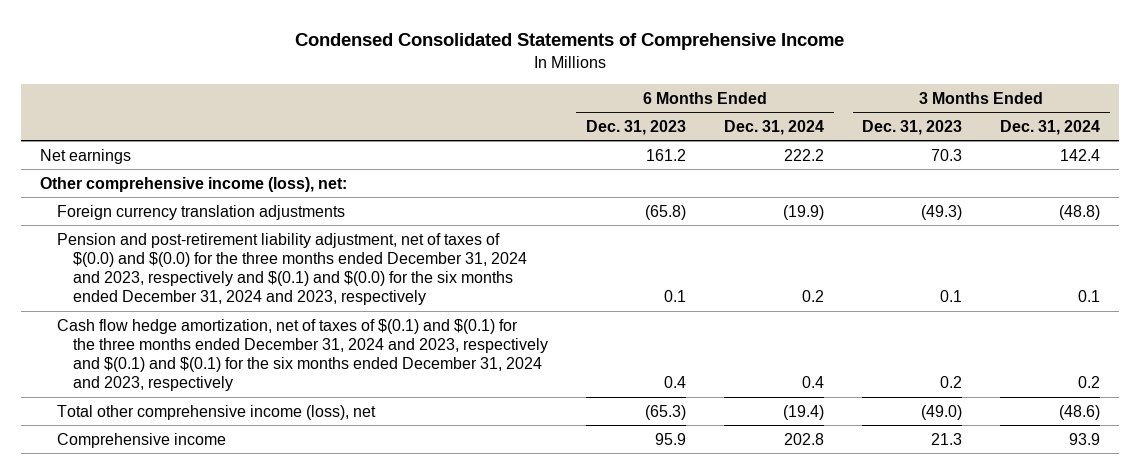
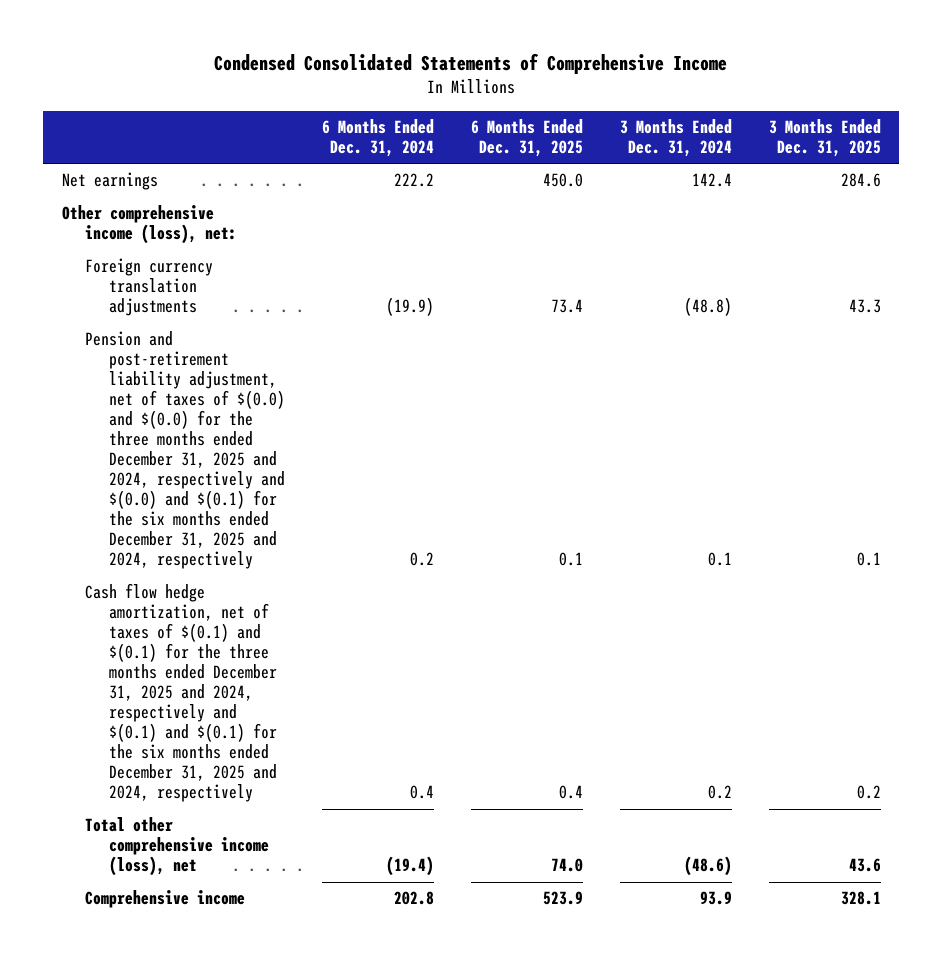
[585,119,686,135] Dec. 31, 2023 -> none
[862,119,963,135] Dec. 31, 2023 -> none
none -> [471,119,584,158] 6 Months Ended Dec. 31, 2025
none -> [768,119,881,158] 3 Months Ended Dec. 31, 2025
[56,232,527,306] Pension and post-retirement liability adjustment, net of taxes of $(0.0) and $(0.0) for the three months ended December 31, 2024 and 2023, respectively and $(0.1) and $(0.0) for the six months ended December 31, 2024 and 2023, respectively -> [85,331,286,570] Pension and post-retirement liability adjustment, net of taxes of $(0.0) and $(0.0) for the three months ended December 31, 2025 and 2024, respectively and $(0.0) and $(0.1) for the six months ended December 31, 2025 and 2024, respectively
[56,318,548,392] Cash flow hedge amortization, net of taxes of $(0.1) and $(0.1) for the three months ended December 31, 2024 and 2023, respectively and $(0.1) and $(0.1) for the six months ended December 31, 2024 and 2023, respectively -> [85,583,278,803] Cash flow hedge amortization, net of taxes of $(0.1) and $(0.1) for the three months ended December 31, 2025 and 2024, respectively and $(0.1) and $(0.1) for the six months ended December 31, 2025 and 2024, respectively

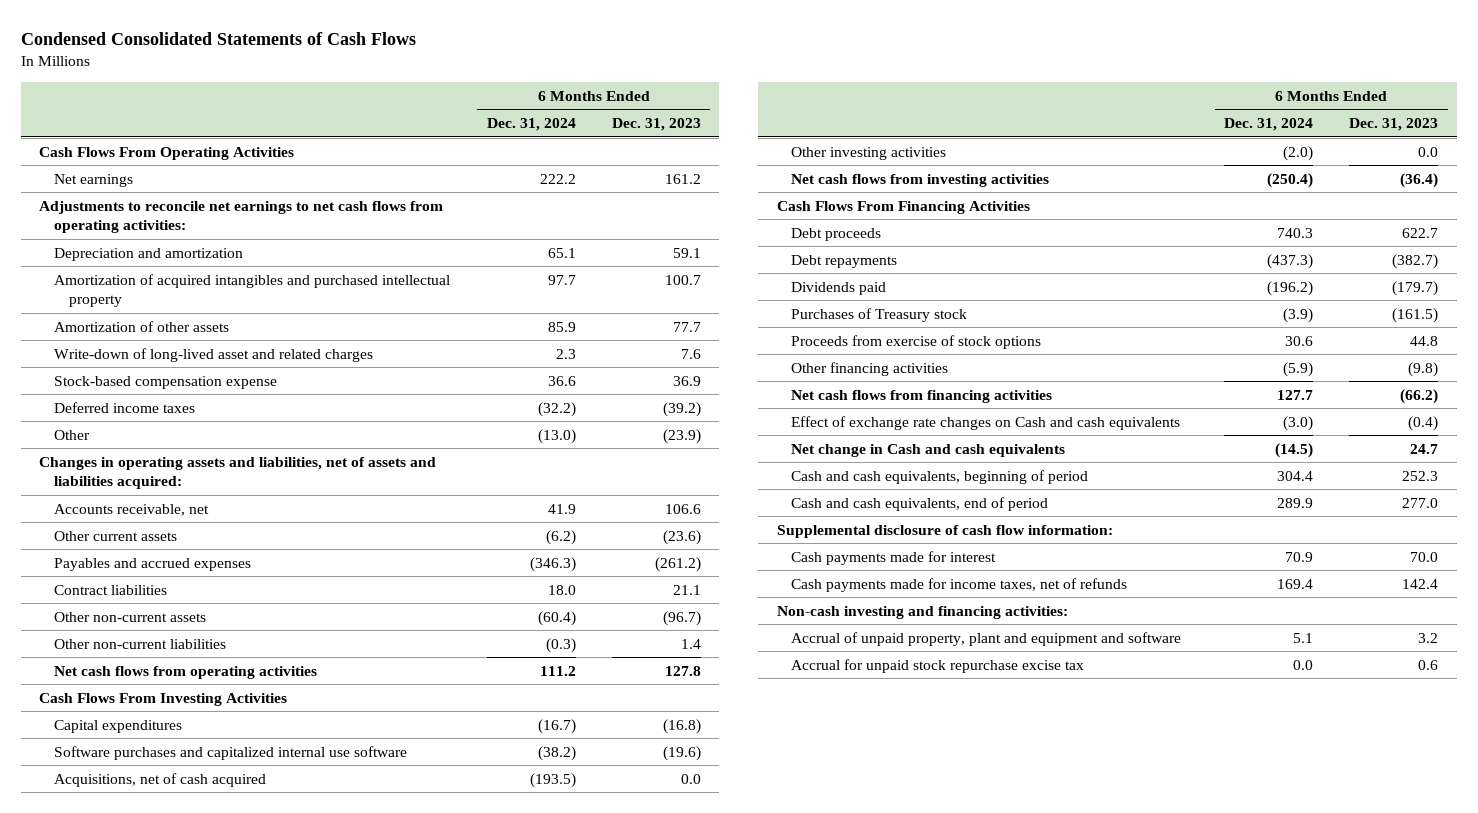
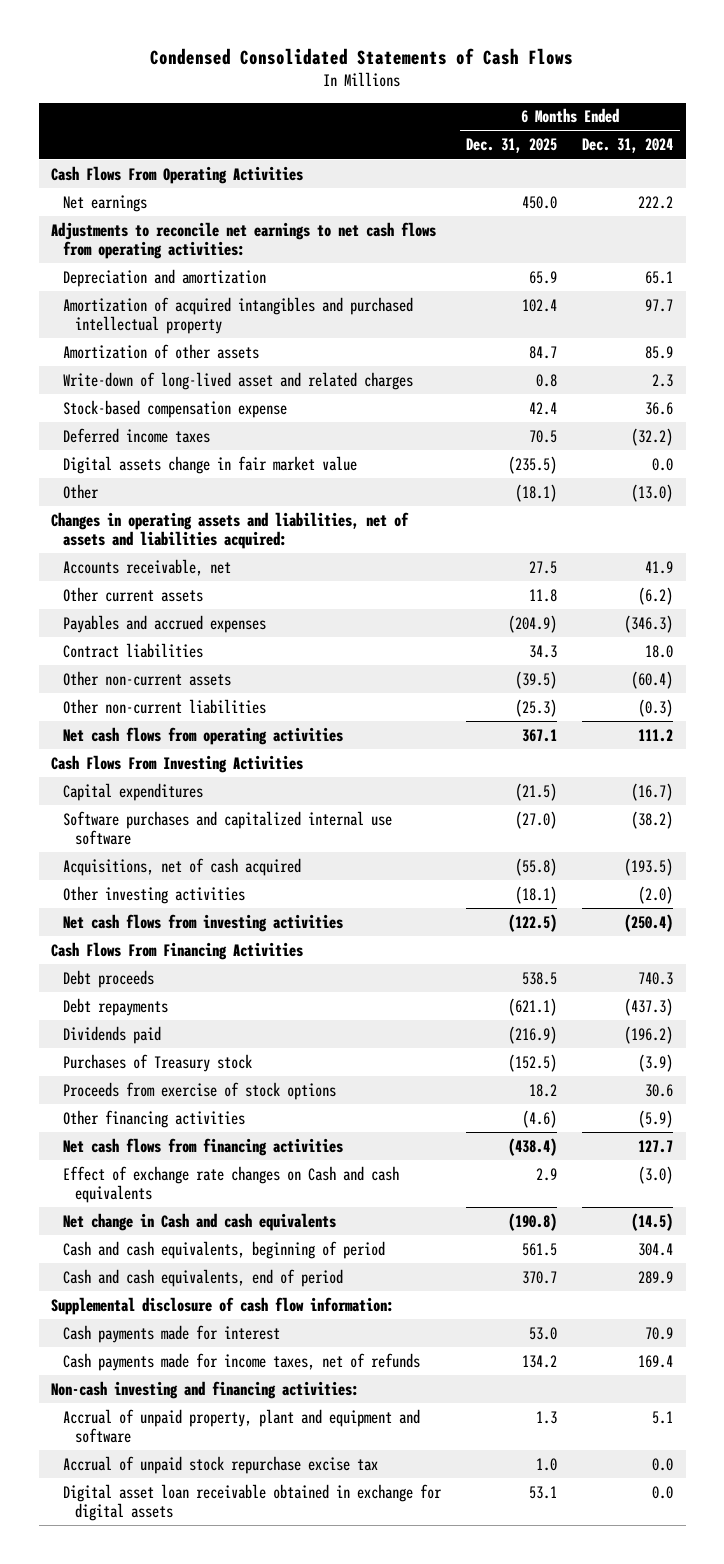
[612,118,702,132] Dec. 31, 2023 -> none
none -> [466,138,558,154] Dec. 31, 2025
none -> [63,455,358,474] Digital assets change in fair market value
[791,658,1085,673] Accrual for unpaid stock repurchase excise tax -> [63,1455,379,1474] Accrual of unpaid stock repurchase excise tax
none -> [63,1483,443,1521] Digital asset loan receivable obtained in exchange for digital assets

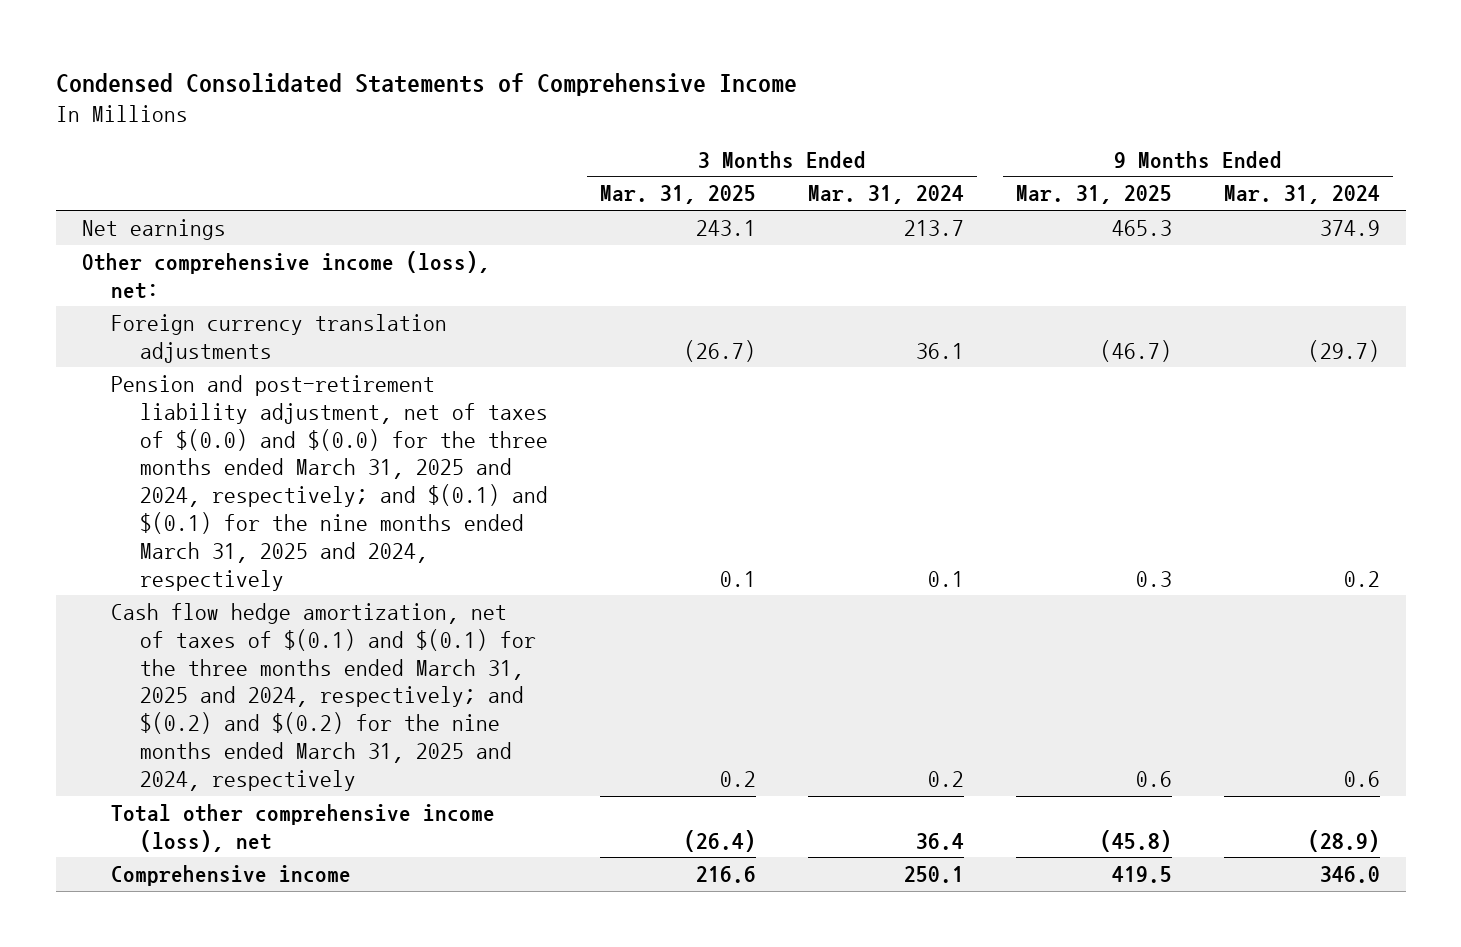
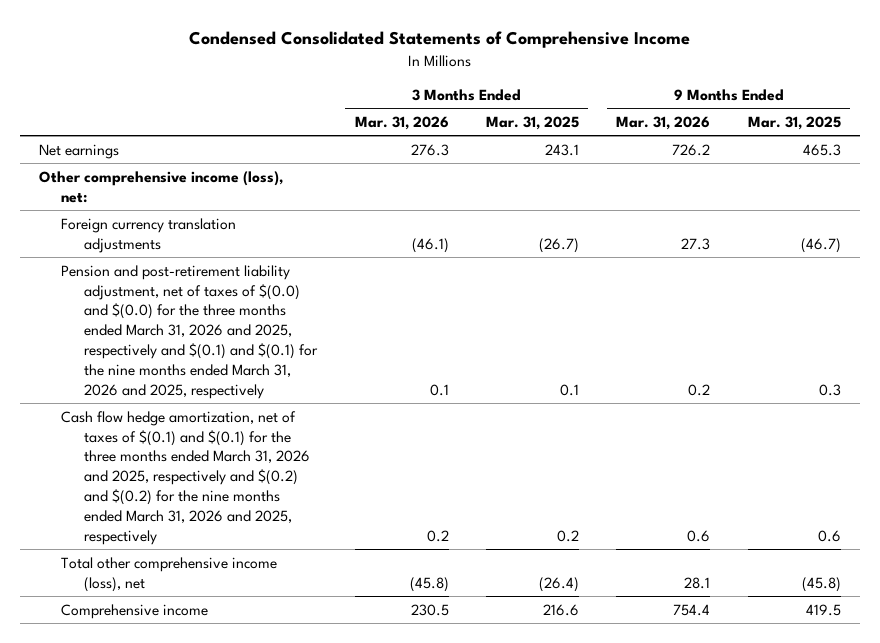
[807,185,964,205] Mar. 31, 2024 -> none
[1223,185,1380,205] Mar. 31, 2024 -> none
none -> [354,115,449,130] Mar. 31, 2026
none -> [616,115,711,130] Mar. 31, 2026
[110,374,548,591] Pension and post-retirement liability adjustment, net of taxes of $(0.0) and $(0.0) for the three months ended March 31, 2025 and 2024, respectively; and $(0.1) and $(0.1) for the nine months ended March 31, 2025 and 2024, respectively -> [61,264,319,400] Pension and post-retirement liability adjustment, net of taxes of $(0.0) and $(0.0) for the three months ended March 31, 2026 and 2025, respectively and $(0.1) and $(0.1) for the nine months ended March 31, 2026 and 2025, respectively
[110,602,536,791] Cash flow hedge amortization, net of taxes of $(0.1) and $(0.1) for the three months ended March 31, 2025 and 2024, respectively; and $(0.2) and $(0.2) for the nine months ended March 31, 2025 and 2024, respectively -> [61,410,311,546] Cash flow hedge amortization, net of taxes of $(0.1) and $(0.1) for the three months ended March 31, 2026 and 2025, respectively and $(0.2) and $(0.2) for the nine months ended March 31, 2026 and 2025, respectively

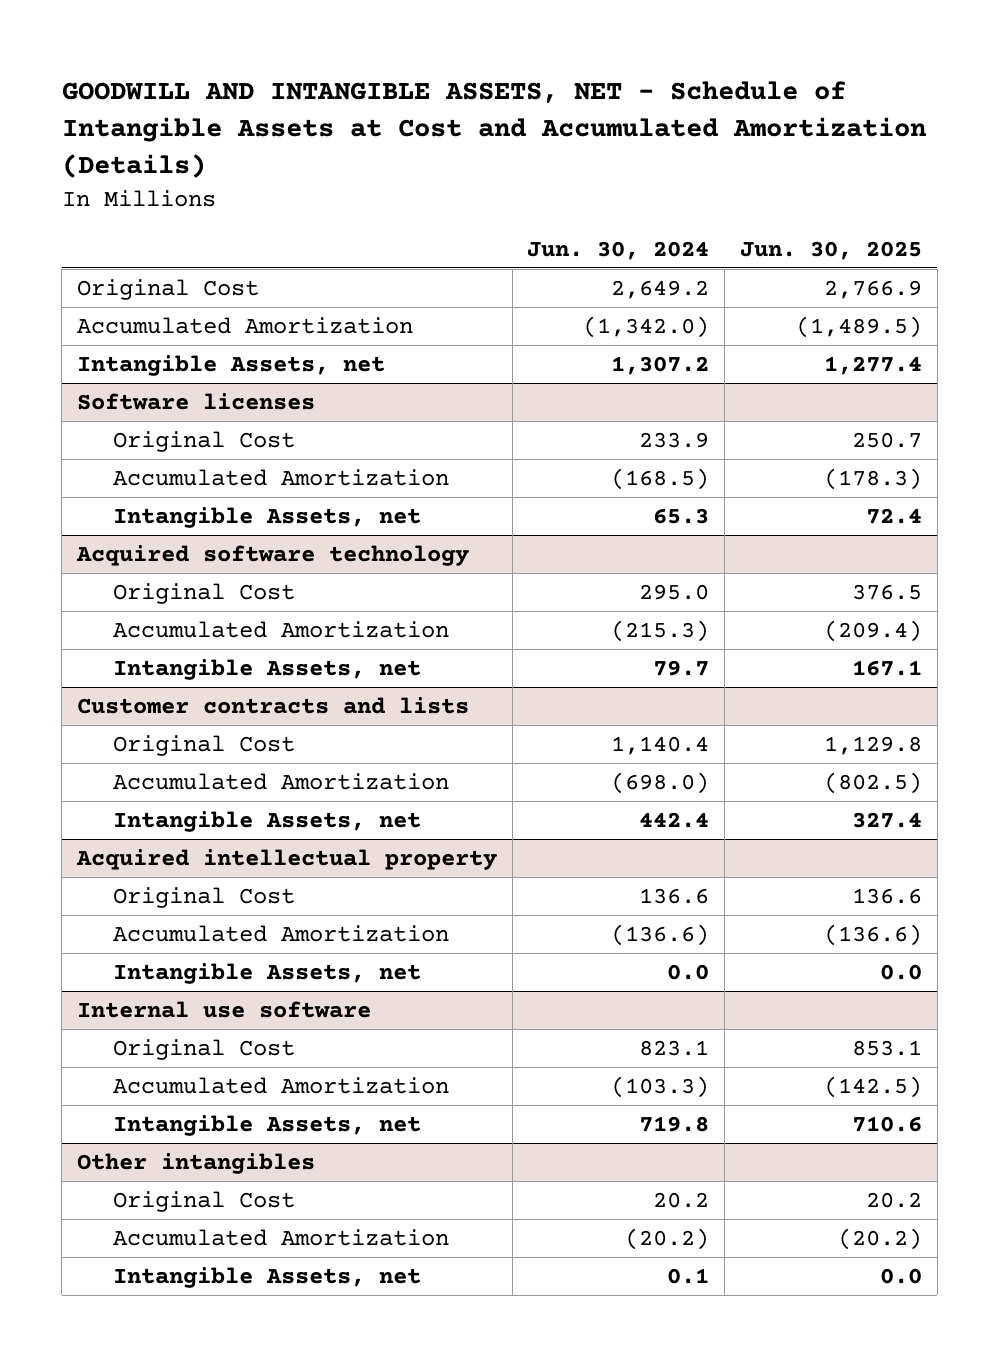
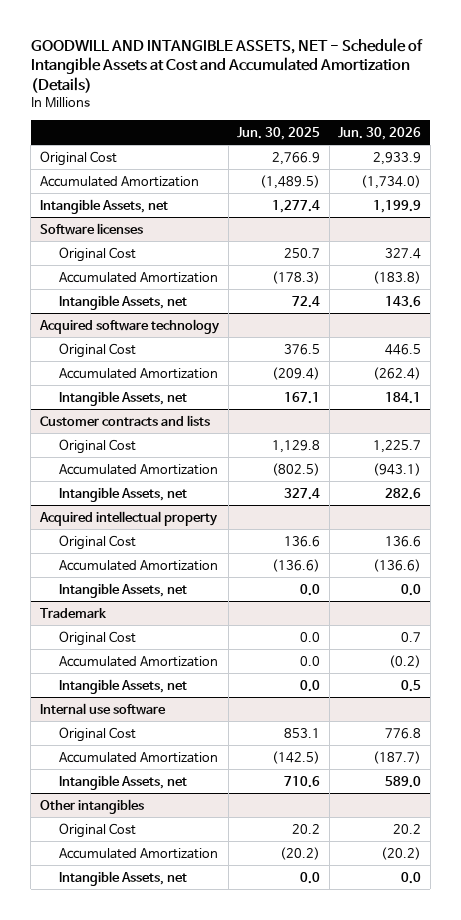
[527,240,710,260] Jun. 30, 2024 -> none
none -> [338,126,422,140] Jun. 30, 2026
none -> [39,607,107,618] Trademark
none -> [58,630,136,646] Original Cost
none -> [58,655,218,667] Accumulated Amortization
none -> [58,678,187,694] Intangible Assets, net

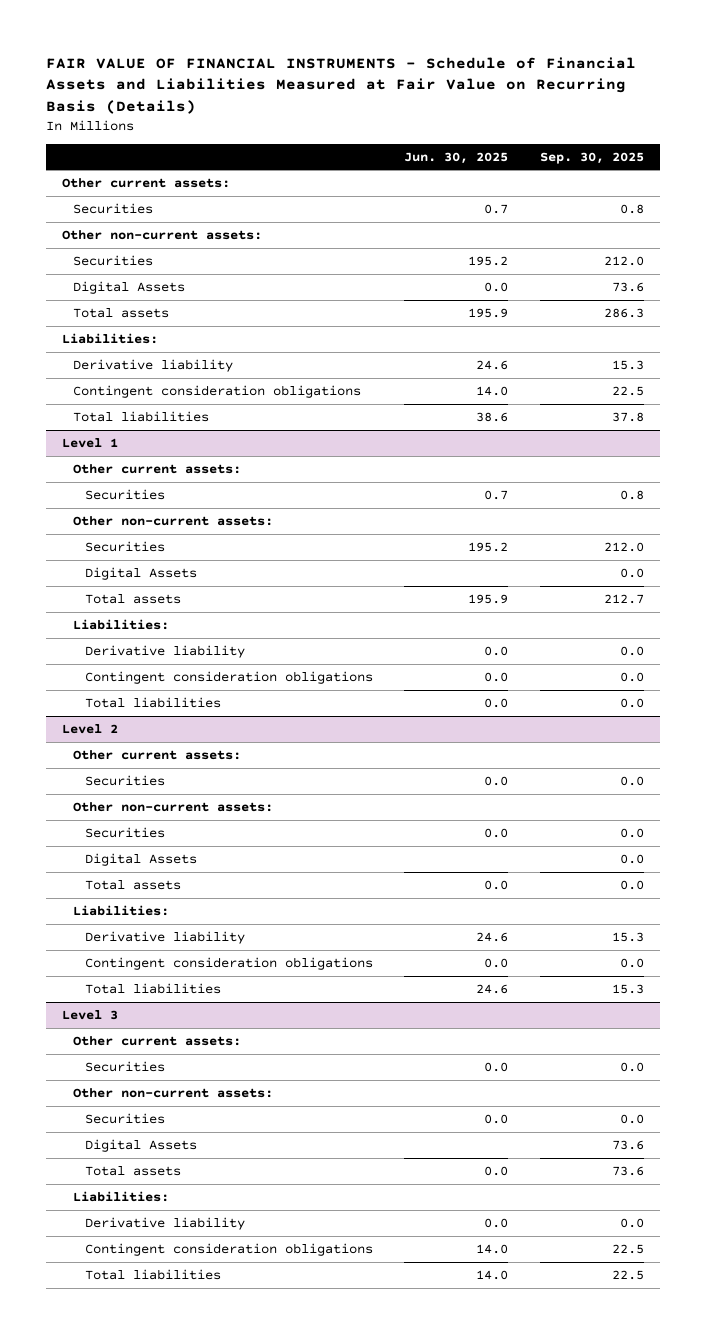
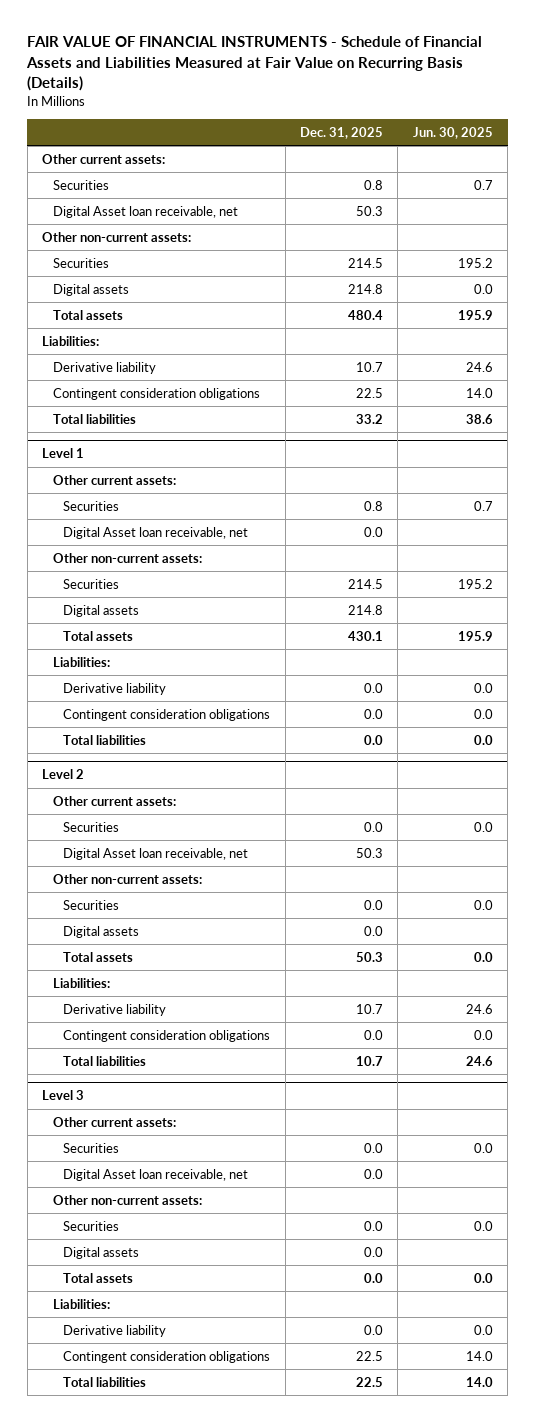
[540,151,645,164] Sep. 30, 2025 -> none
none -> [299,126,383,139] Dec. 31, 2025
none -> [52,205,238,218] Digital Asset loan receivable, net
[73,280,186,294] Digital Assets -> [52,283,129,296] Digital assets
none -> [63,526,249,539] Digital Asset loan receivable, net
[84,566,197,580] Digital Assets -> [63,604,140,617] Digital assets
none -> [63,847,249,860] Digital Asset loan receivable, net
[84,852,197,866] Digital Assets -> [63,925,140,938] Digital assets
none -> [63,1168,249,1181] Digital Asset loan receivable, net
[84,1138,197,1152] Digital Assets -> [63,1246,140,1259] Digital assets

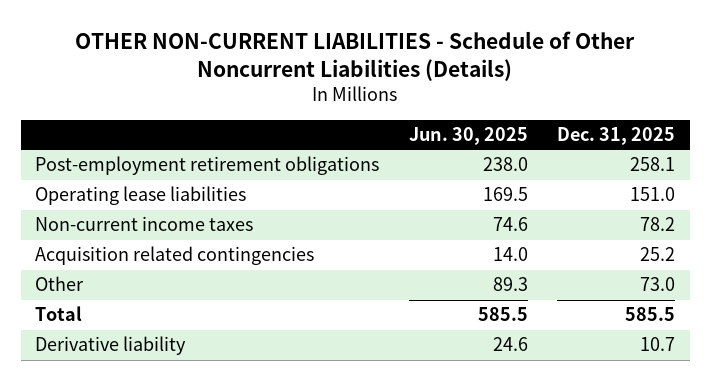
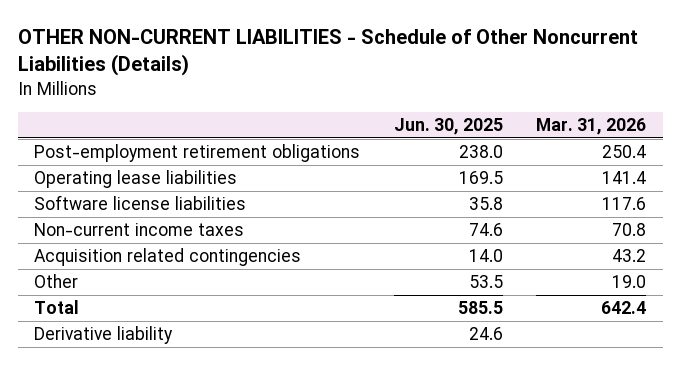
[557,127,676,146] Dec. 31, 2025 -> none
none -> [536,118,647,136] Mar. 31, 2026
none -> [34,195,247,211] Software license liabilities
[492,277,528,292] 89.3 -> [468,275,503,289] 53.5

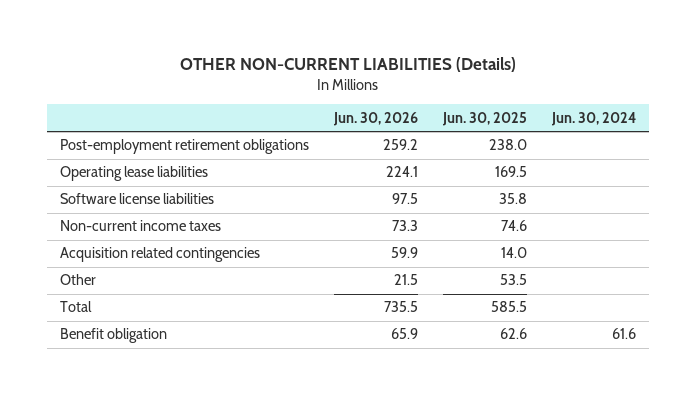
[17,29,638,77] OTHER NON-CURRENT LIABILITIES - Schedule of Other Noncurrent Liabilities (Details) -> [179,57,516,73] OTHER NON-CURRENT LIABILITIES (Details)
[536,118,647,136] Mar. 31, 2026 -> none
none -> [332,111,418,126] Jun. 30, 2026
none -> [550,111,636,126] Jun. 30, 2024
[34,326,174,345] Derivative liability -> none
none -> [59,328,167,344] Benefit obligation

